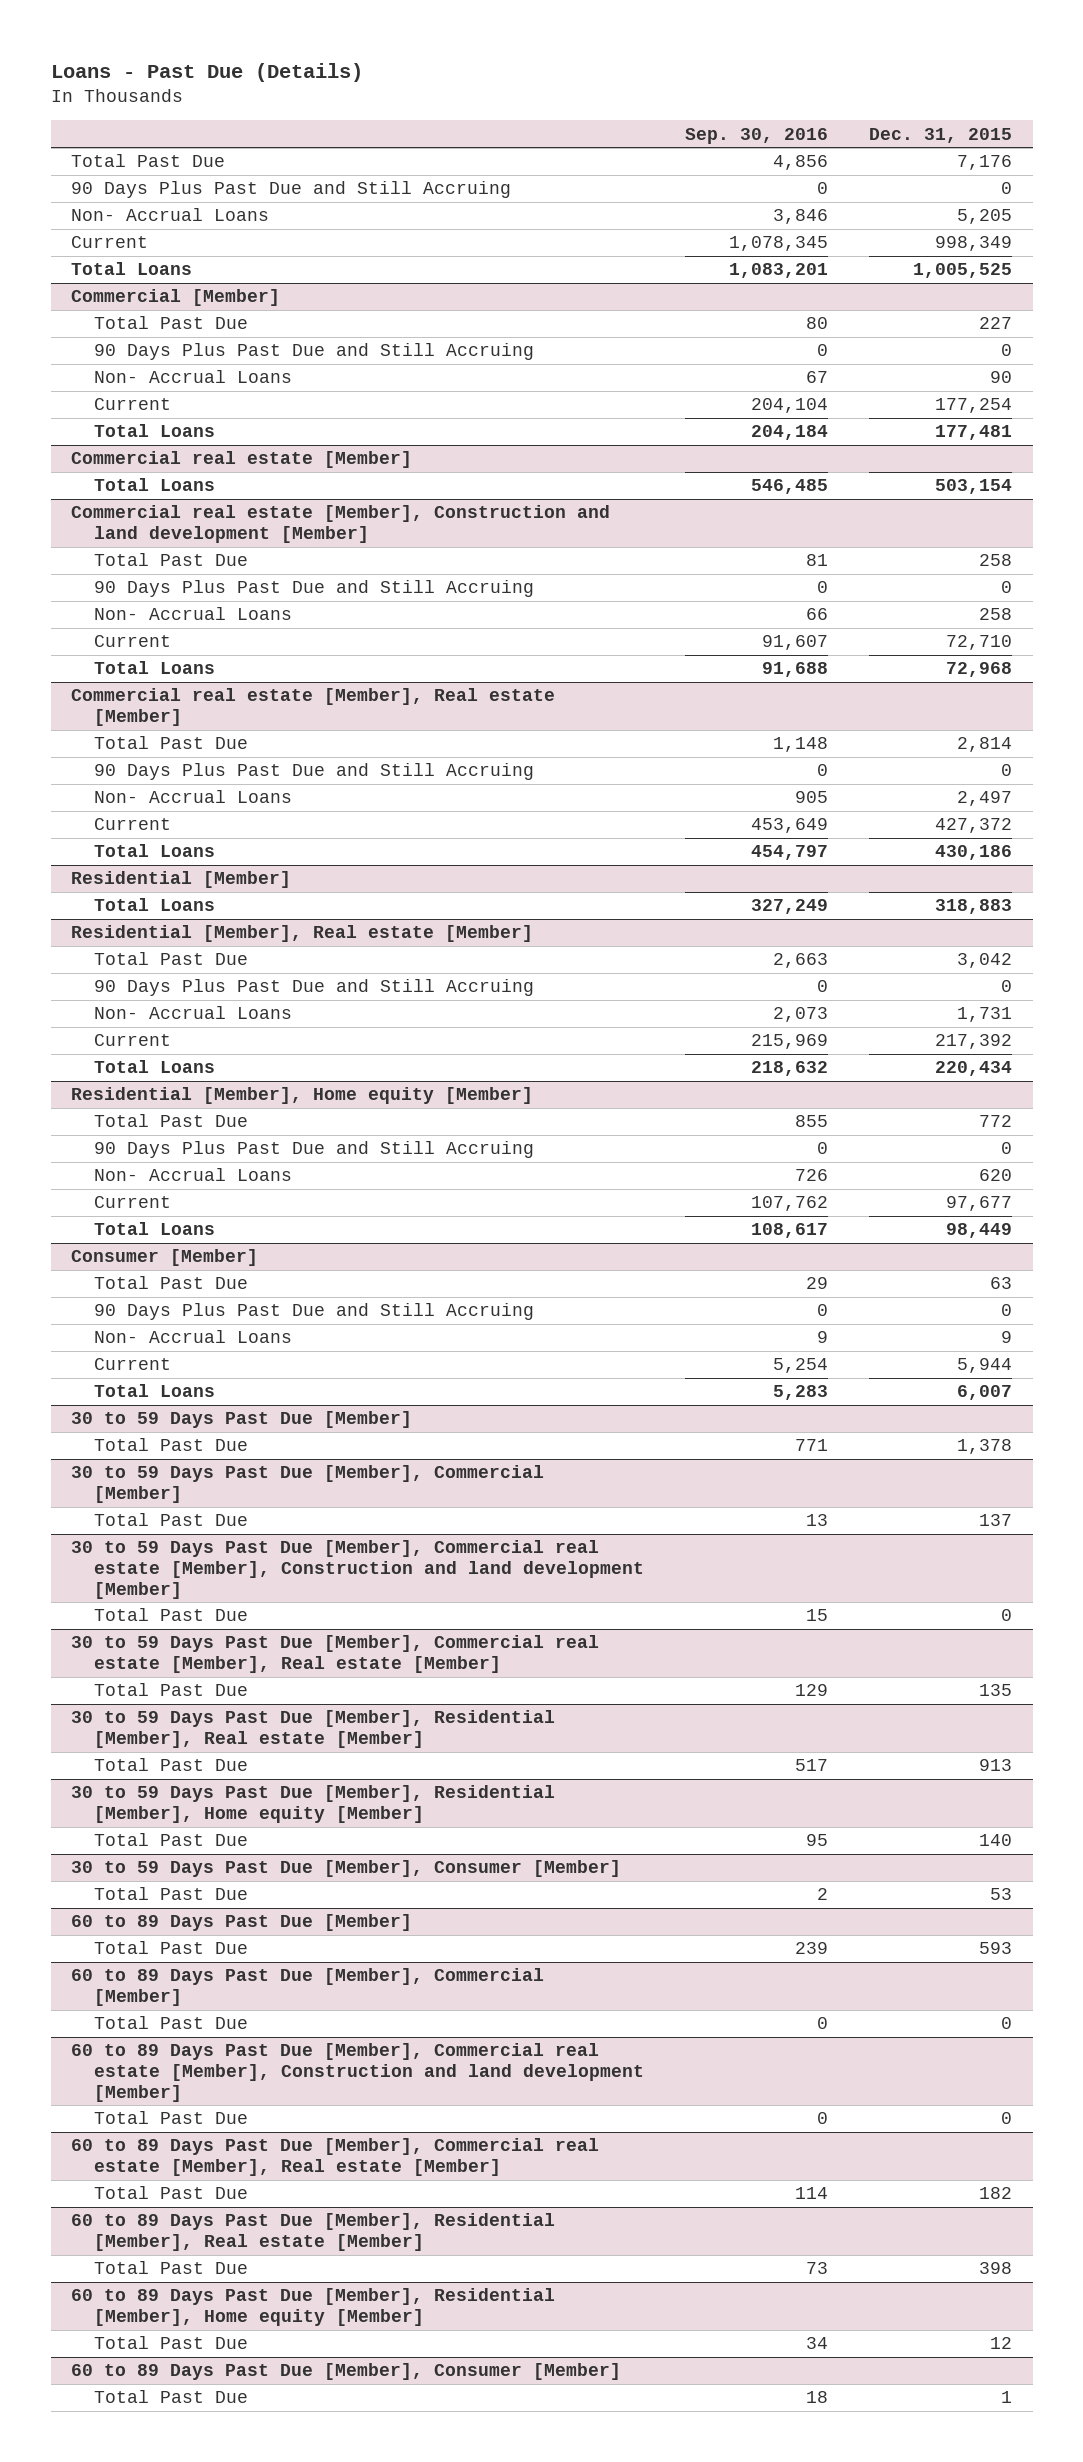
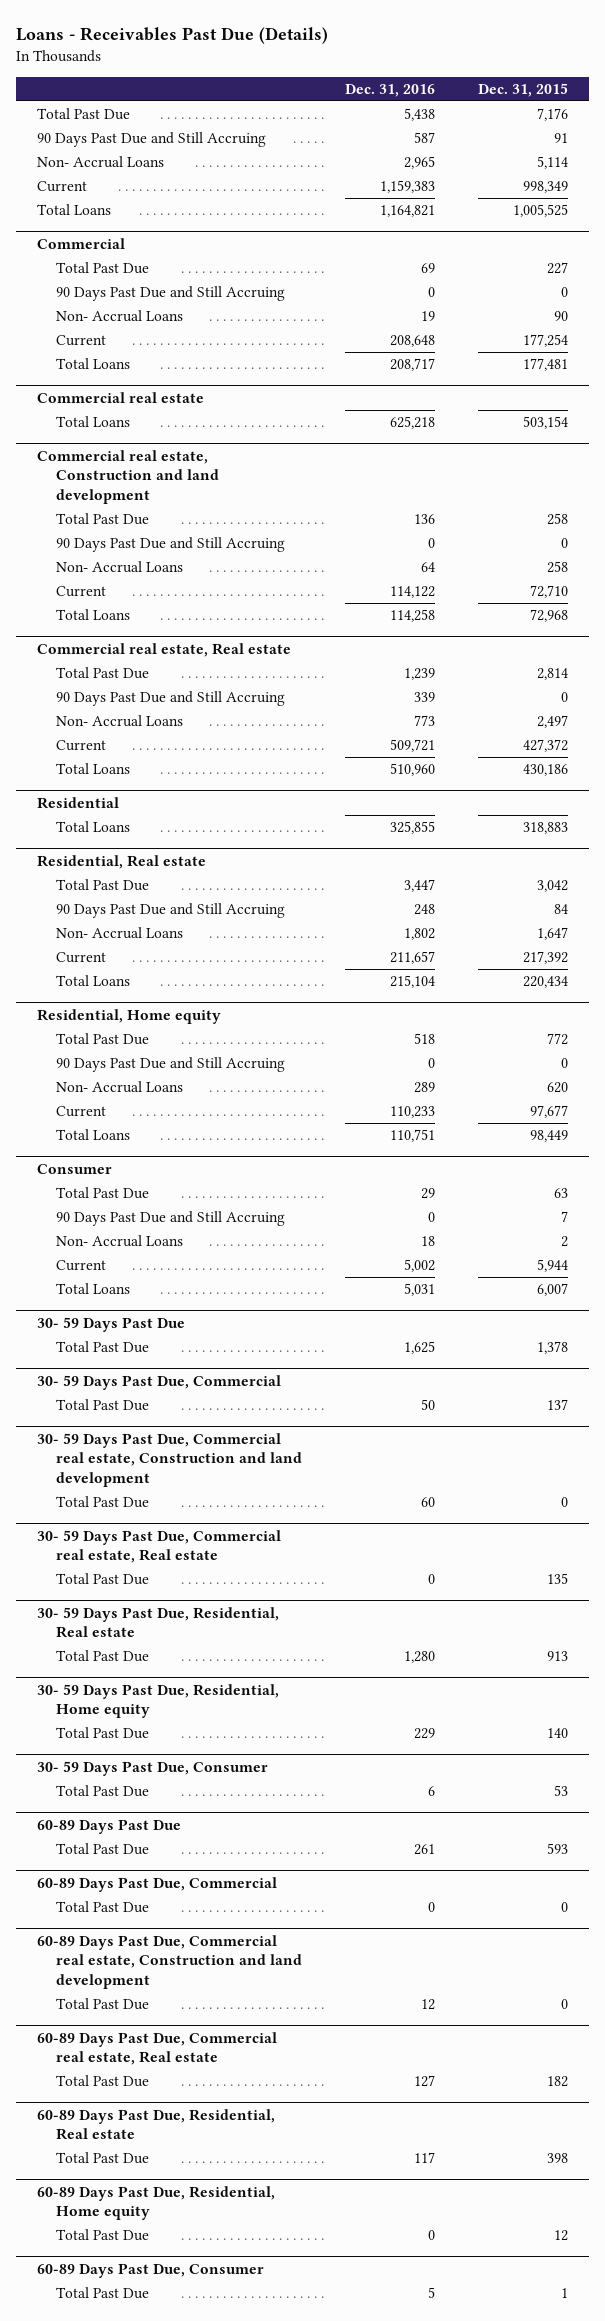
[50,63,363,83] Loans - Past Due (Details) -> [16,27,329,45] Loans - Receivables Past Due (Details)
[684,127,828,144] Sep. 30, 2016 -> none
none -> [345,83,436,97] Dec. 31, 2016
[71,181,512,199] 90 Days Plus Past Due and Still Accruing -> [37,132,267,148] 90 Days Past Due and Still Accruing
[1001,182,1013,195] 0 -> [553,133,568,144] 91
[957,209,1013,225] 5,205 -> [536,156,568,170] 5,114
[71,289,281,307] Commercial [Member] -> [37,237,126,249] Commercial
[93,343,534,361] 90 Days Plus Past Due and Still Accruing -> [56,286,286,302] 90 Days Past Due and Still Accruing
[71,451,413,469] Commercial real estate [Member] -> [37,391,205,403] Commercial real estate
[71,505,611,544] Commercial real estate [Member], Construction and land development [Member] -> [37,449,220,504] Commercial real estate, Construction and land development
[93,580,534,598] 90 Days Plus Past Due and Still Accruing -> [56,537,286,553] 90 Days Past Due and Still Accruing
[71,688,556,727] Commercial real estate [Member], Real estate [Member] -> [37,642,292,657] Commercial real estate, Real estate
[93,763,534,781] 90 Days Plus Past Due and Still Accruing -> [56,691,286,707] 90 Days Past Due and Still Accruing
[71,871,292,889] Residential [Member] -> [37,796,120,809] Residential
[71,925,534,943] Residential [Member], Real estate [Member] -> [37,854,207,869] Residential, Real estate
[93,979,534,997] 90 Days Plus Past Due and Still Accruing -> [56,903,286,919] 90 Days Past Due and Still Accruing
[1001,980,1013,993] 0 -> [553,904,568,915] 84
[957,1007,1013,1023] 1,731 -> [536,927,568,941] 1,647
[71,1087,534,1105] Residential [Member], Home equity [Member] -> [37,1008,222,1024] Residential, Home equity
[93,1141,534,1159] 90 Days Plus Past Due and Still Accruing -> [56,1057,286,1073] 90 Days Past Due and Still Accruing
[71,1249,259,1267] Consumer [Member] -> [37,1163,113,1174] Consumer
[93,1303,534,1321] 90 Days Plus Past Due and Still Accruing -> [56,1211,286,1227] 90 Days Past Due and Still Accruing
[1001,1304,1013,1317] 0 -> [560,1211,568,1223] 7
[1001,1331,1013,1344] 9 -> [560,1236,568,1248] 2
[71,1411,413,1429] 30 to 59 Days Past Due [Member] -> [37,1316,186,1332] 30- 59 Days Past Due
[71,1465,545,1504] 30 to 59 Days Past Due [Member], Commercial [Member] -> [37,1374,282,1390] 30- 59 Days Past Due, Commercial
[71,1540,644,1599] 30 to 59 Days Past Due [Member], Commercial real estate [Member], Construction and land development [Member] -> [37,1432,303,1487] 30- 59 Days Past Due, Commercial real estate, Construction and land development
[71,1635,600,1674] 30 to 59 Days Past Due [Member], Commercial real estate [Member], Real estate [Member] -> [37,1529,282,1564] 30- 59 Days Past Due, Commercial real estate, Real estate
[71,1710,556,1749] 30 to 59 Days Past Due [Member], Residential [Member], Real estate [Member] -> [37,1606,280,1639] 30- 59 Days Past Due, Residential, Real estate
[71,1785,556,1824] 30 to 59 Days Past Due [Member], Residential [Member], Home equity [Member] -> [37,1683,280,1719] 30- 59 Days Past Due, Residential, Home equity
[71,1860,622,1878] 30 to 59 Days Past Due [Member], Consumer [Member] -> [37,1760,269,1776] 30- 59 Days Past Due, Consumer
[71,1914,413,1932] 60 to 89 Days Past Due [Member] -> [37,1818,182,1834] 60-89 Days Past Due
[71,1968,545,2007] 60 to 89 Days Past Due [Member], Commercial [Member] -> [37,1876,278,1892] 60-89 Days Past Due, Commercial
[71,2043,644,2102] 60 to 89 Days Past Due [Member], Commercial real estate [Member], Construction and land development [Member] -> [37,1934,303,1989] 60-89 Days Past Due, Commercial real estate, Construction and land development
[71,2138,600,2177] 60 to 89 Days Past Due [Member], Commercial real estate [Member], Real estate [Member] -> [37,2031,278,2066] 60-89 Days Past Due, Commercial real estate, Real estate
[71,2213,556,2252] 60 to 89 Days Past Due [Member], Residential [Member], Real estate [Member] -> [37,2108,276,2141] 60-89 Days Past Due, Residential, Real estate
[71,2288,556,2327] 60 to 89 Days Past Due [Member], Residential [Member], Home equity [Member] -> [37,2185,276,2221] 60-89 Days Past Due, Residential, Home equity
[71,2363,622,2381] 60 to 89 Days Past Due [Member], Consumer [Member] -> [37,2262,265,2278] 60-89 Days Past Due, Consumer

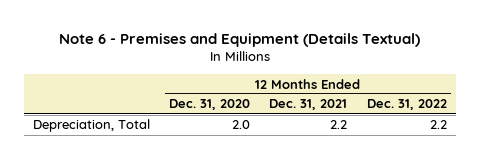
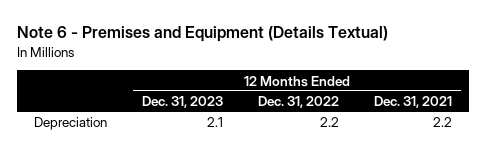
[169,99,251,111] Dec. 31, 2020 -> none
none -> [142,96,224,109] Dec. 31, 2023
[33,119,151,133] Depreciation, Total -> [34,117,108,131] Depreciation

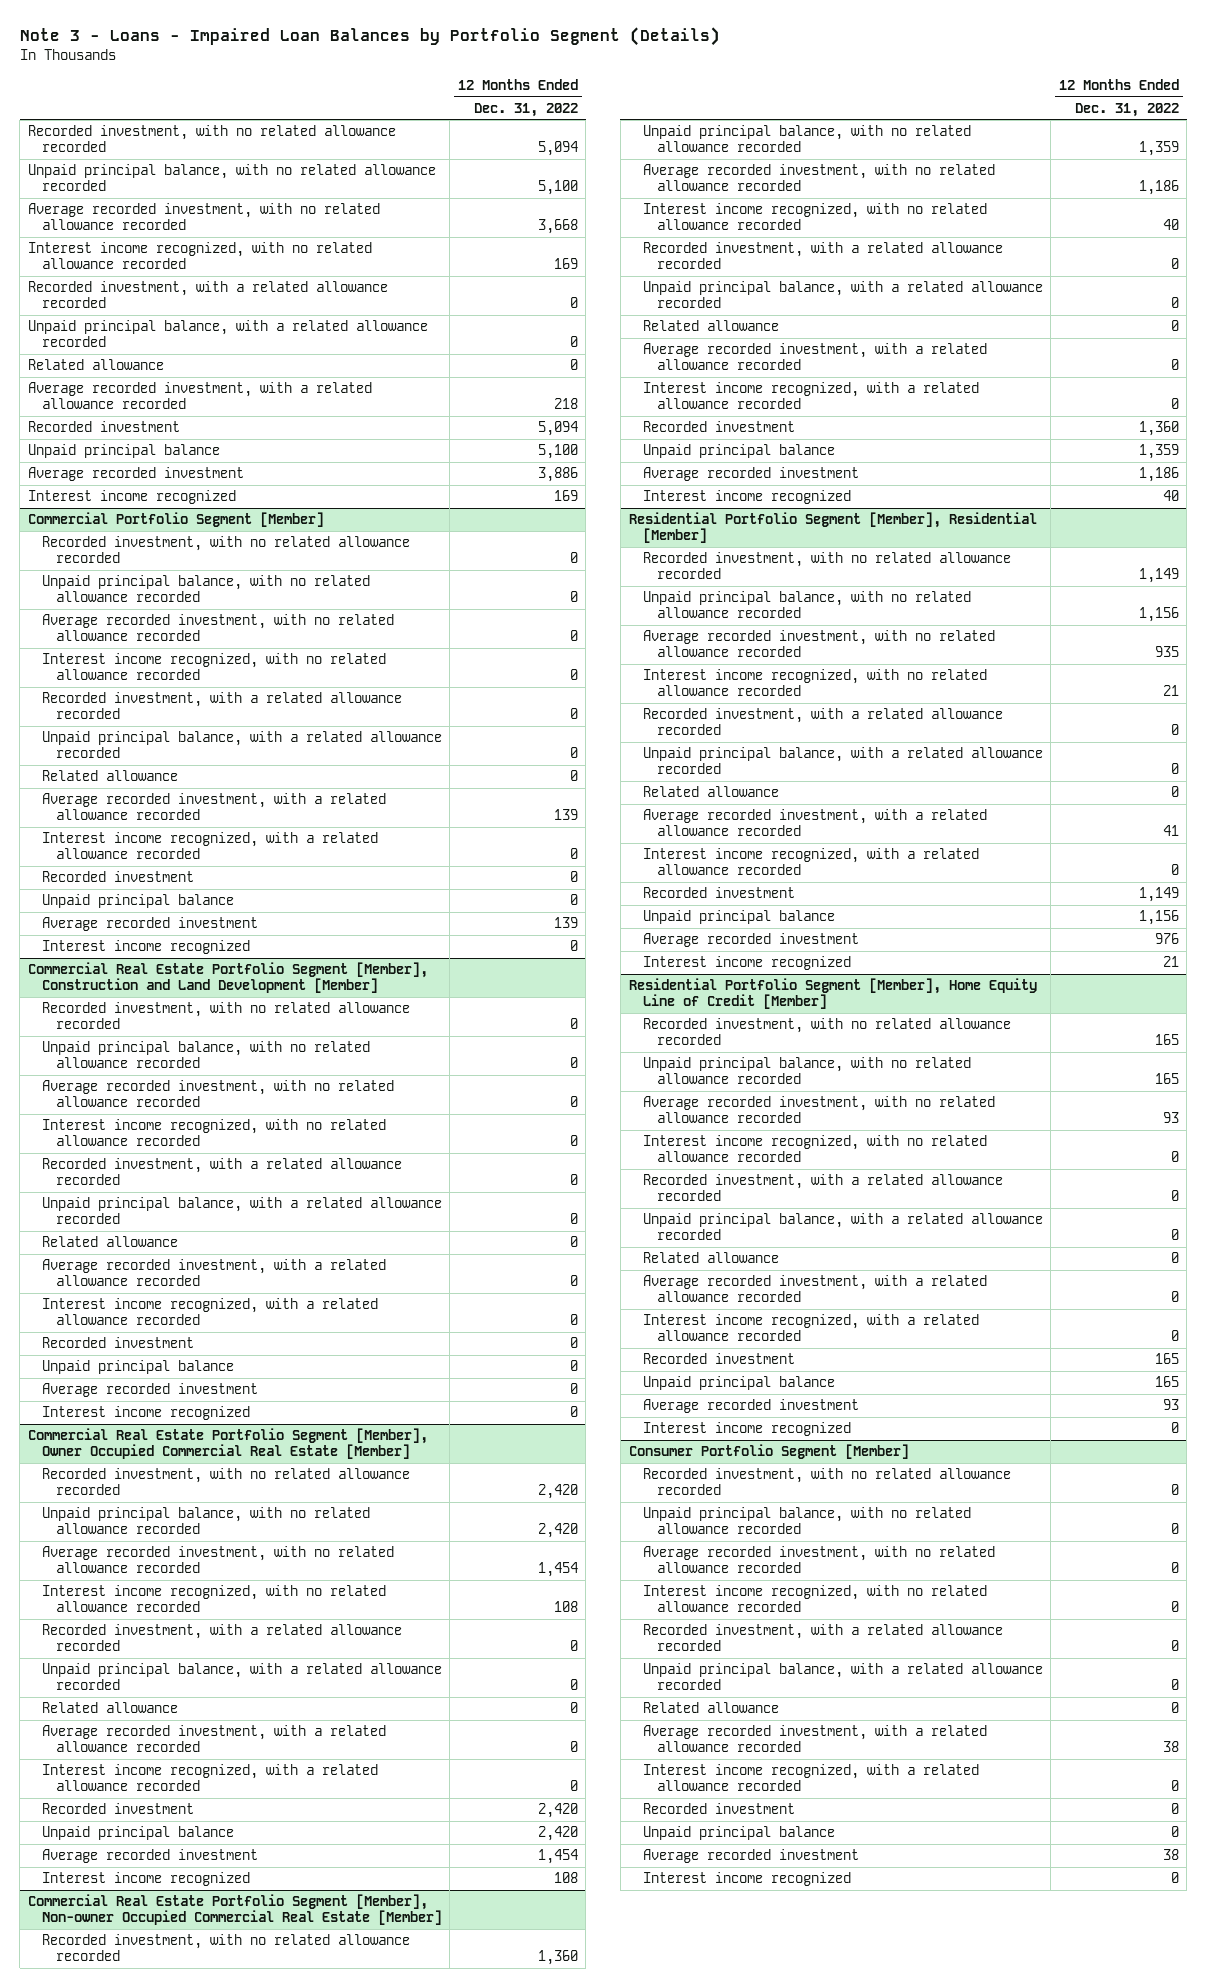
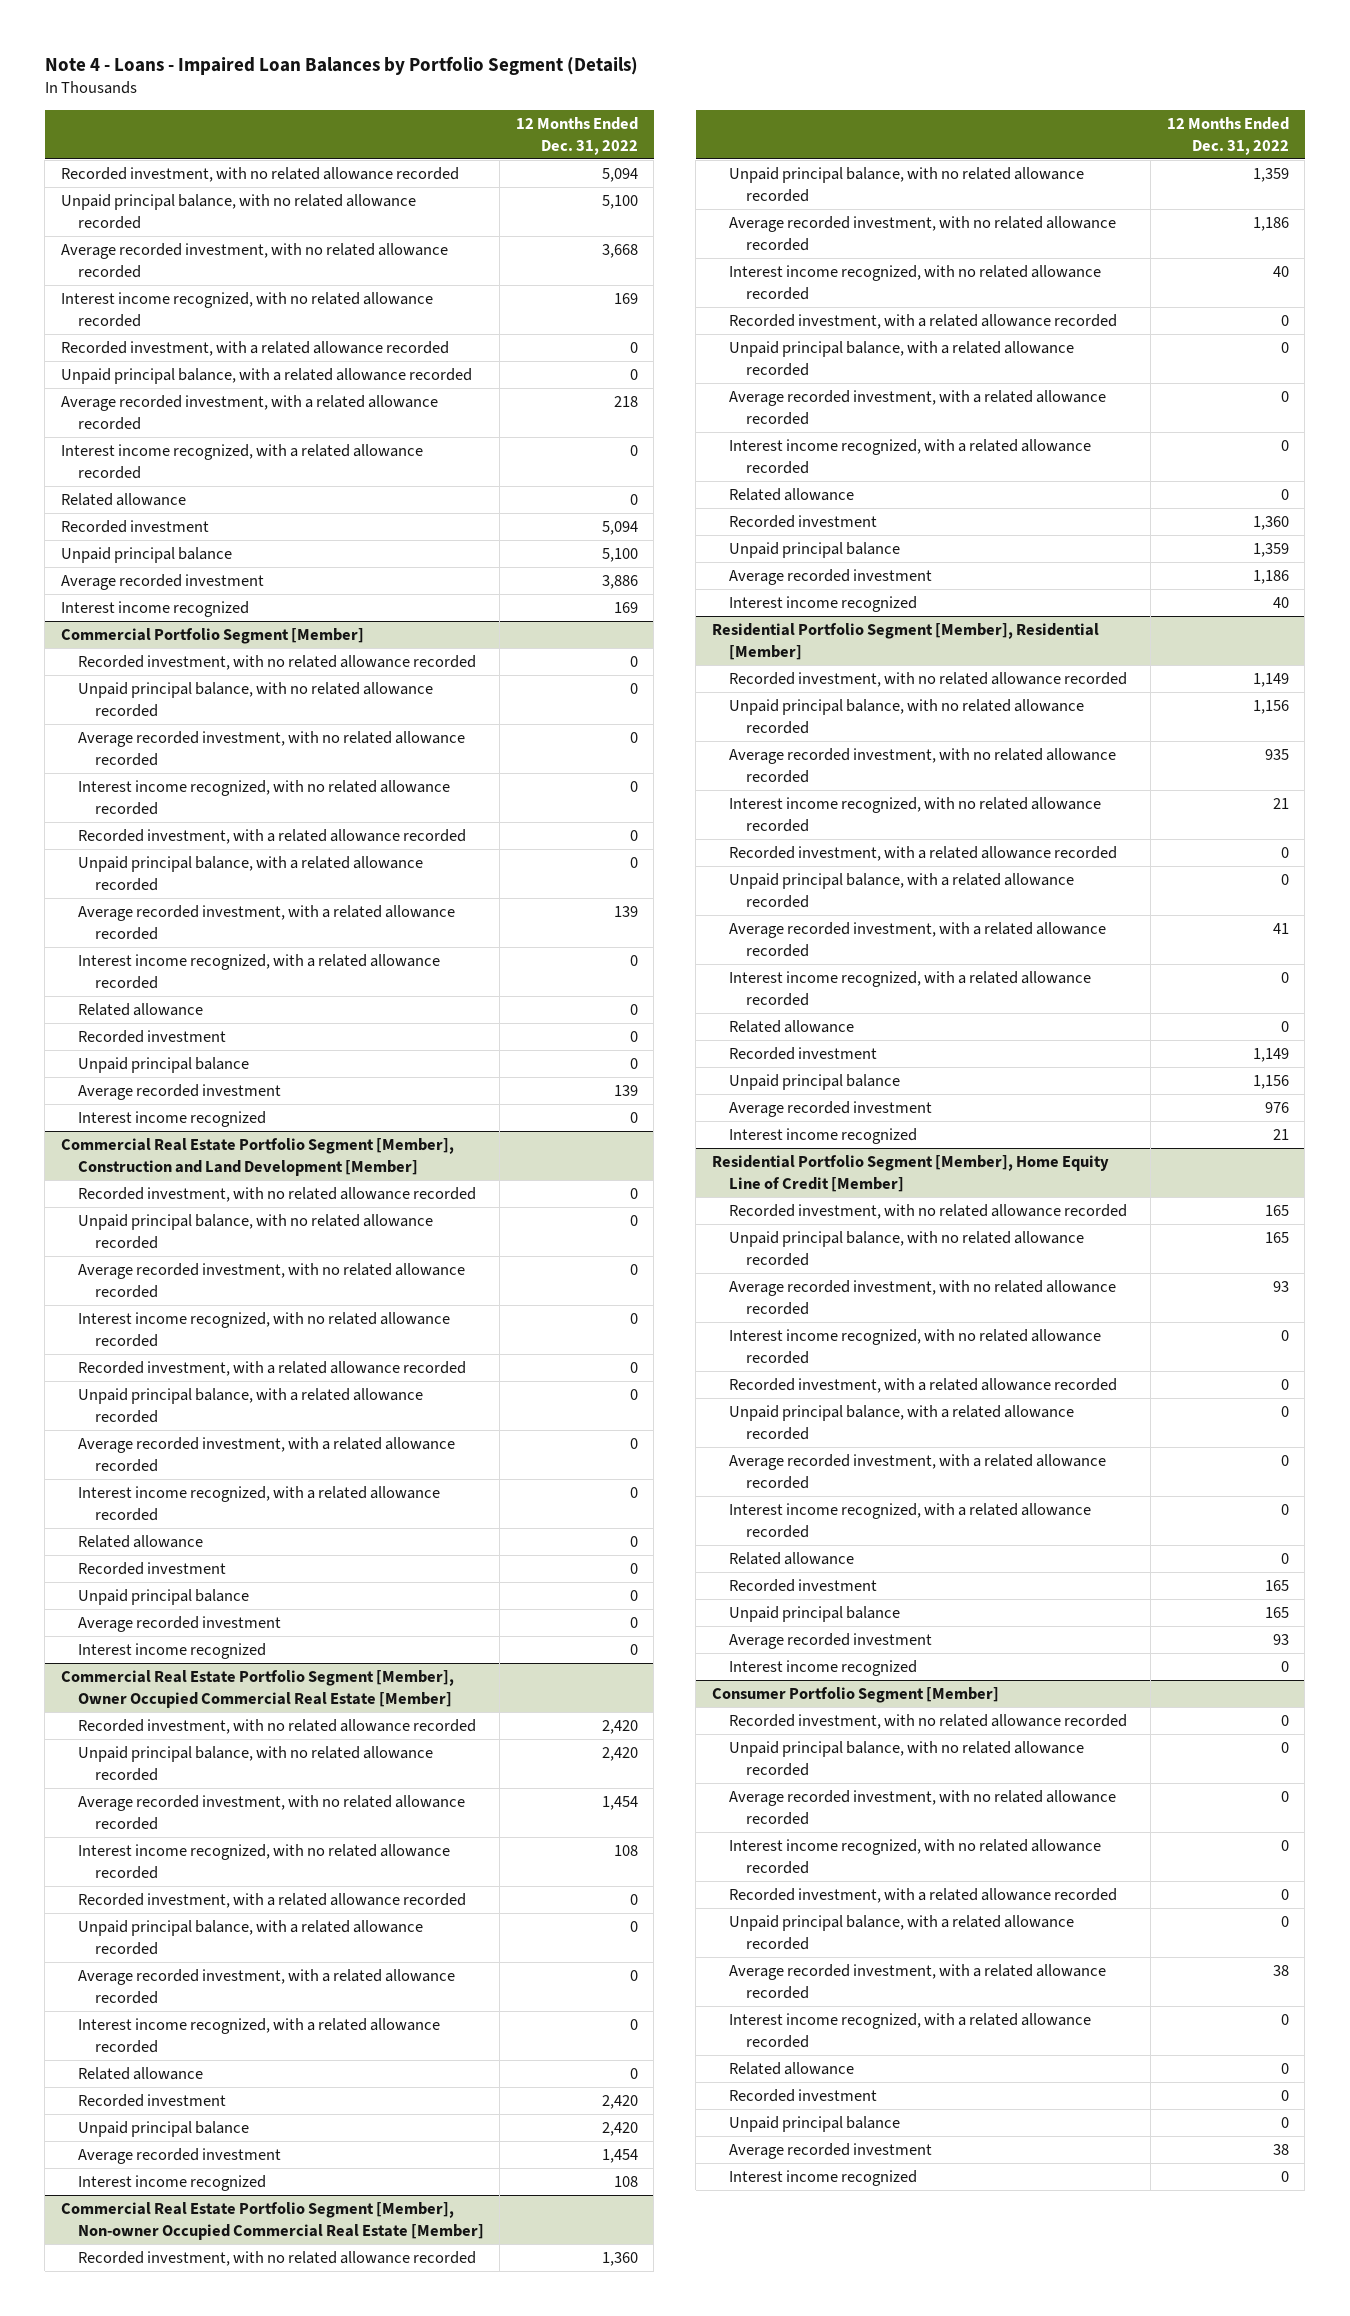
[19,27,720,47] Note 3 - Loans - Impaired Loan Balances by Portfolio Segment (Details) -> [44,55,638,75] Note 4 - Loans - Impaired Loan Balances by Portfolio Segment (Details)
none -> [60,444,423,479] Interest income recognized, with a related allowance recorded
[27,359,164,371] Related allowance -> [60,493,186,507] Related allowance
[41,770,178,782] Related allowance -> [77,1003,203,1017] Related allowance
[41,1236,178,1248] Related allowance -> [77,1535,203,1549] Related allowance
[41,1702,178,1714] Related allowance -> [77,2067,203,2081] Related allowance
[642,320,779,332] Related allowance -> [728,488,854,502] Related allowance
[642,786,779,798] Related allowance -> [728,1020,854,1034] Related allowance
[642,1252,779,1264] Related allowance -> [728,1552,854,1566] Related allowance
[642,1702,779,1714] Related allowance -> [728,2062,854,2076] Related allowance

